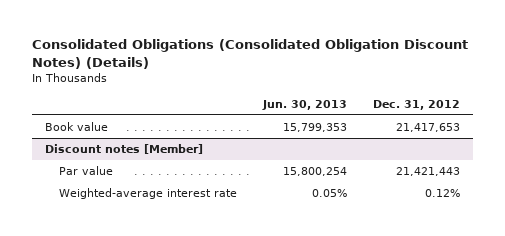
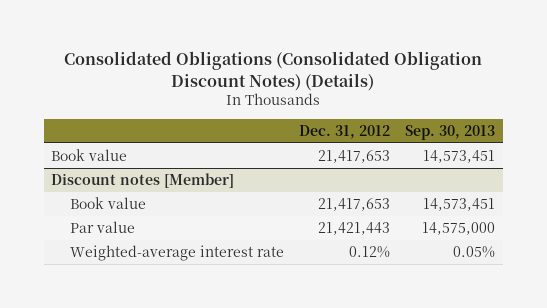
[261,99,347,110] Jun. 30, 2013 -> none
none -> [405,125,496,141] Sep. 30, 2013
none -> [70,196,147,209] Book value

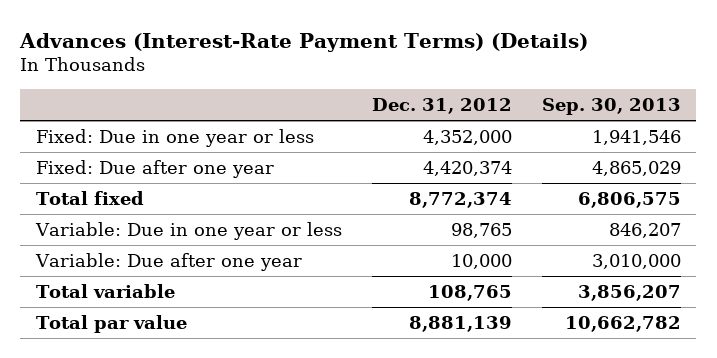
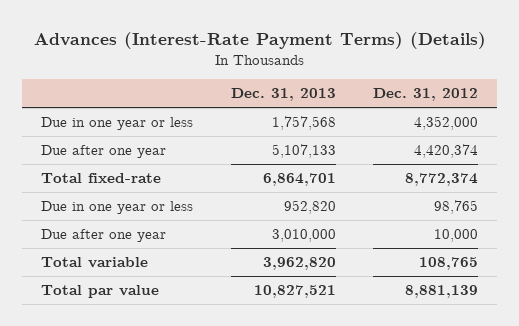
[542,97,682,115] Sep. 30, 2013 -> none
none -> [230,88,336,102] Dec. 31, 2013
[35,129,314,148] Fixed: Due in one year or less -> [41,117,194,131] Due in one year or less
[35,160,274,179] Fixed: Due after one year -> [41,145,167,159] Due after one year
[35,191,144,206] Total fixed -> [41,173,162,184] Total fixed-rate
[34,222,342,241] Variable: Due in one year or less -> [41,201,194,215] Due in one year or less
[34,253,302,272] Variable: Due after one year -> [41,229,167,243] Due after one year

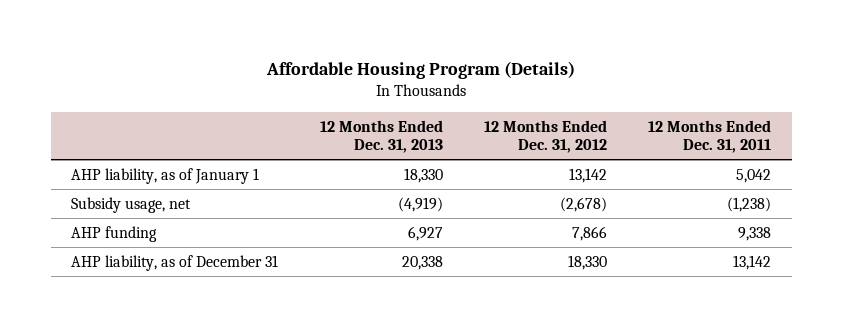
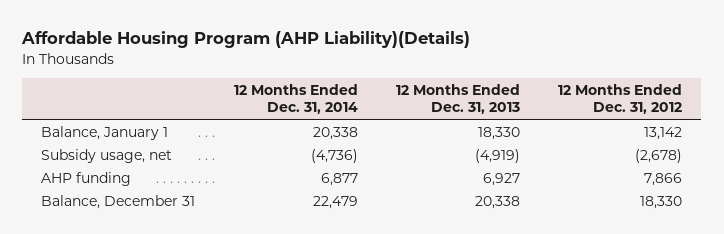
[266,61,576,80] Affordable Housing Program (Details) -> [21,31,471,49] Affordable Housing Program (AHP Liability)(Details)
[648,119,772,154] 12 Months Ended Dec. 31, 2011 -> none
none -> [233,83,358,115] 12 Months Ended Dec. 31, 2014
[71,167,260,184] AHP liability, as of January 1 -> [41,125,169,140] Balance, January 1
[71,254,279,271] AHP liability, as of December 31 -> [41,194,196,209] Balance, December 31

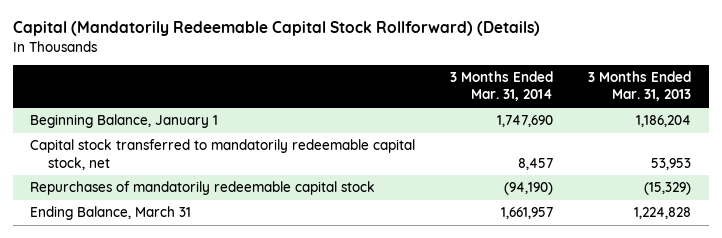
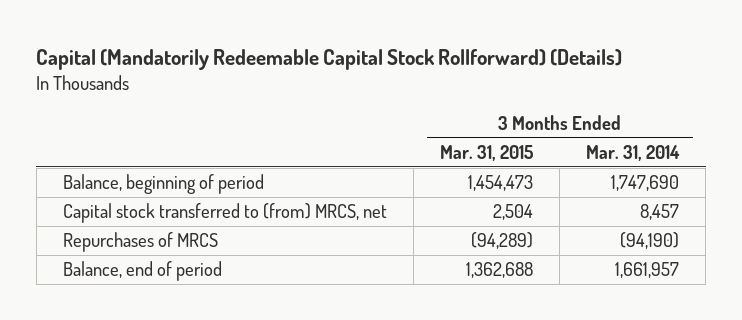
[588,71,692,102] 3 Months Ended Mar. 31, 2013 -> none
none -> [440,144,534,161] Mar. 31, 2015
[30,114,219,129] Beginning Balance, January 1 -> [62,174,264,195] Balance, beginning of period
[30,139,416,170] Capital stock transferred to mandatorily redeemable capital stock, net -> [62,203,387,224] Capital stock transferred to (from) MRCS, net
[30,181,376,196] Repurchases of mandatorily redeemable capital stock -> [62,232,218,253] Repurchases of MRCS
[30,206,192,221] Ending Balance, March 31 -> [62,261,222,282] Balance, end of period

